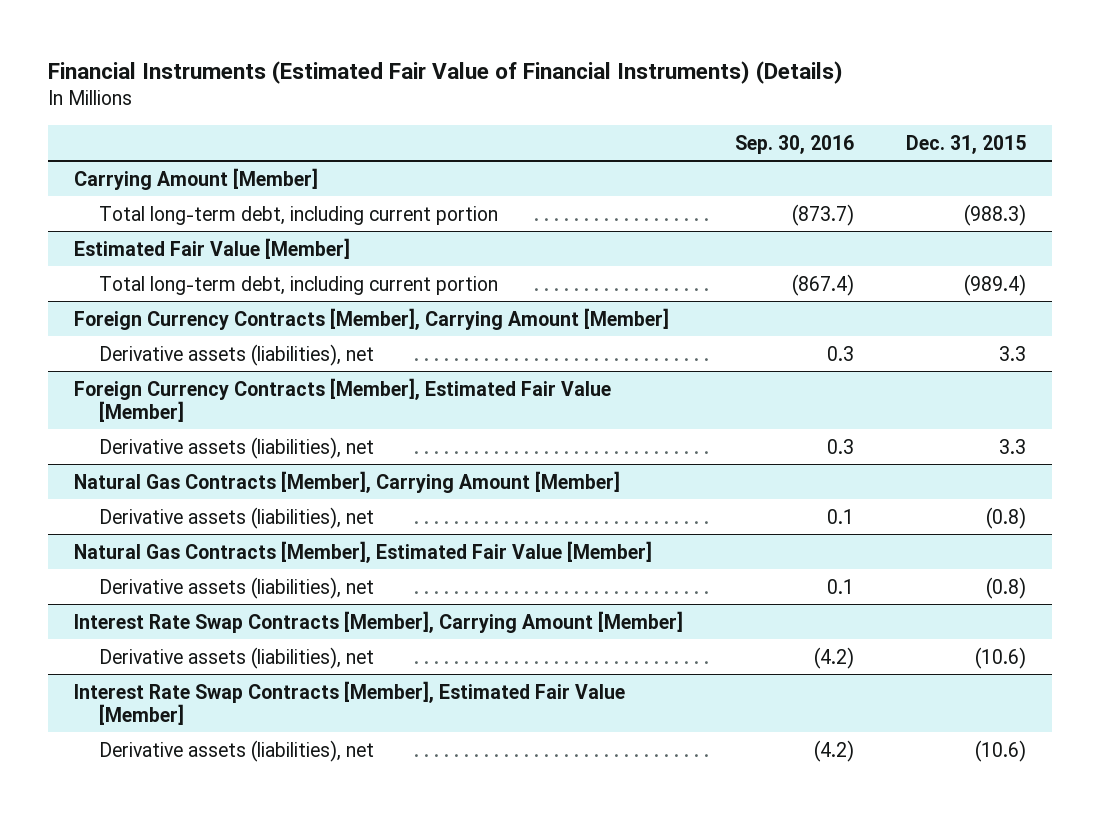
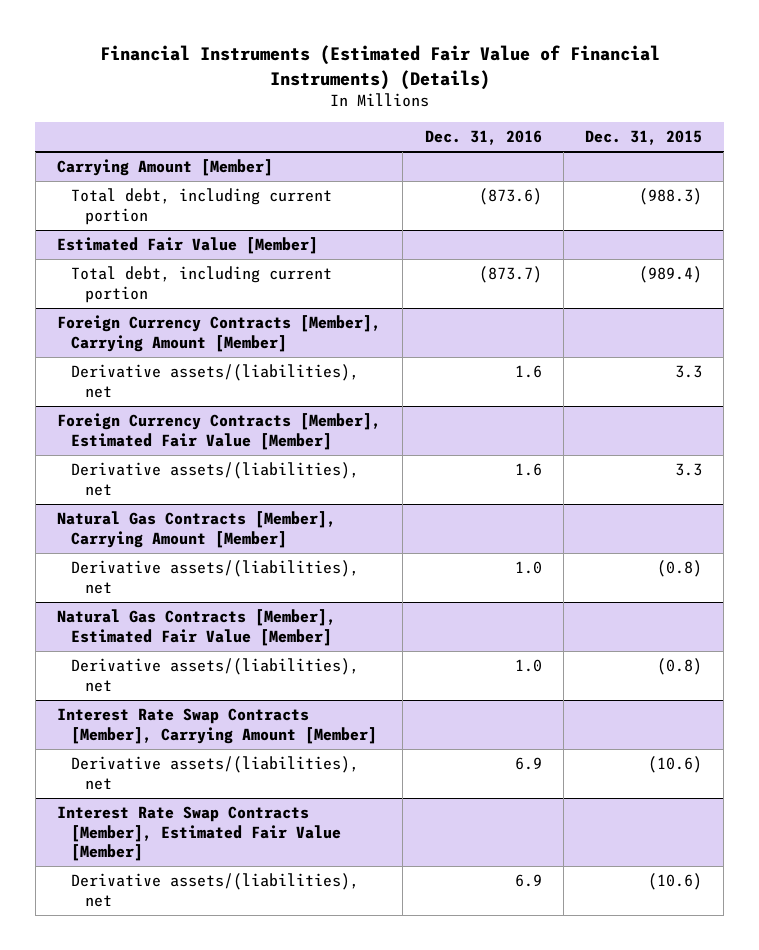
[734,134,854,154] Sep. 30, 2016 -> none
none -> [424,129,542,145] Dec. 31, 2016
[99,205,499,225] Total long-term debt, including current portion -> [70,188,332,225] Total debt, including current portion
[99,275,499,295] Total long-term debt, including current portion -> [70,266,332,303] Total debt, including current portion
[99,343,375,366] Derivative assets (liabilities), net -> [70,364,359,398] Derivative assets/(liabilities), net
[99,436,375,459] Derivative assets (liabilities), net -> [70,462,359,496] Derivative assets/(liabilities), net
[99,506,375,529] Derivative assets (liabilities), net -> [70,560,359,594] Derivative assets/(liabilities), net
[99,576,375,599] Derivative assets (liabilities), net -> [70,658,359,692] Derivative assets/(liabilities), net
[99,646,375,669] Derivative assets (liabilities), net -> [70,756,359,790] Derivative assets/(liabilities), net
[99,739,375,762] Derivative assets (liabilities), net -> [70,873,359,907] Derivative assets/(liabilities), net

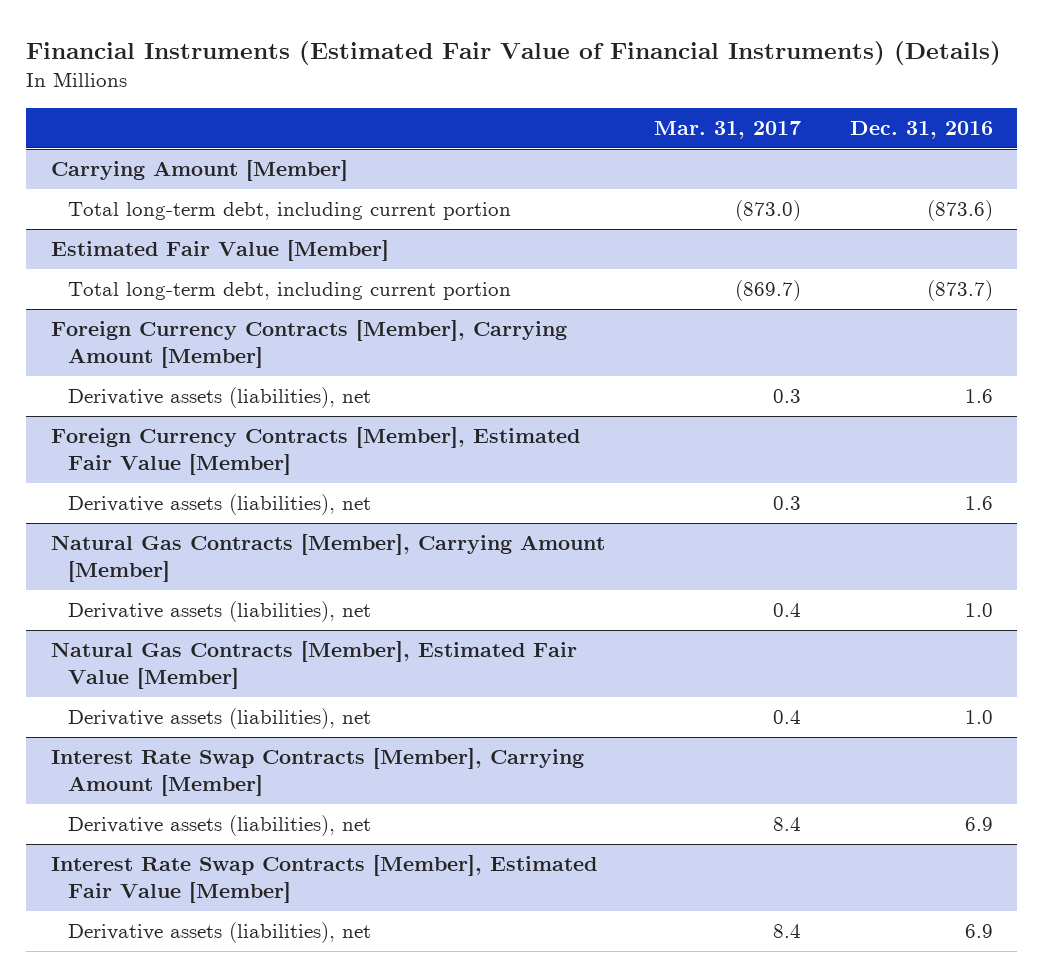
[585,129,703,145] Dec. 31, 2015 -> none
none -> [653,121,801,140] Mar. 31, 2017
[70,188,332,225] Total debt, including current portion -> [67,202,511,221] Total long-term debt, including current portion
[70,266,332,303] Total debt, including current portion -> [67,282,511,301] Total long-term debt, including current portion
[70,364,359,398] Derivative assets/(liabilities), net -> [67,387,371,409] Derivative assets (liabilities), net
[70,462,359,496] Derivative assets/(liabilities), net -> [67,494,371,516] Derivative assets (liabilities), net
[70,560,359,594] Derivative assets/(liabilities), net -> [67,601,371,623] Derivative assets (liabilities), net
[70,658,359,692] Derivative assets/(liabilities), net -> [67,708,371,730] Derivative assets (liabilities), net
[70,756,359,790] Derivative assets/(liabilities), net -> [67,815,371,837] Derivative assets (liabilities), net
[70,873,359,907] Derivative assets/(liabilities), net -> [67,922,371,944] Derivative assets (liabilities), net

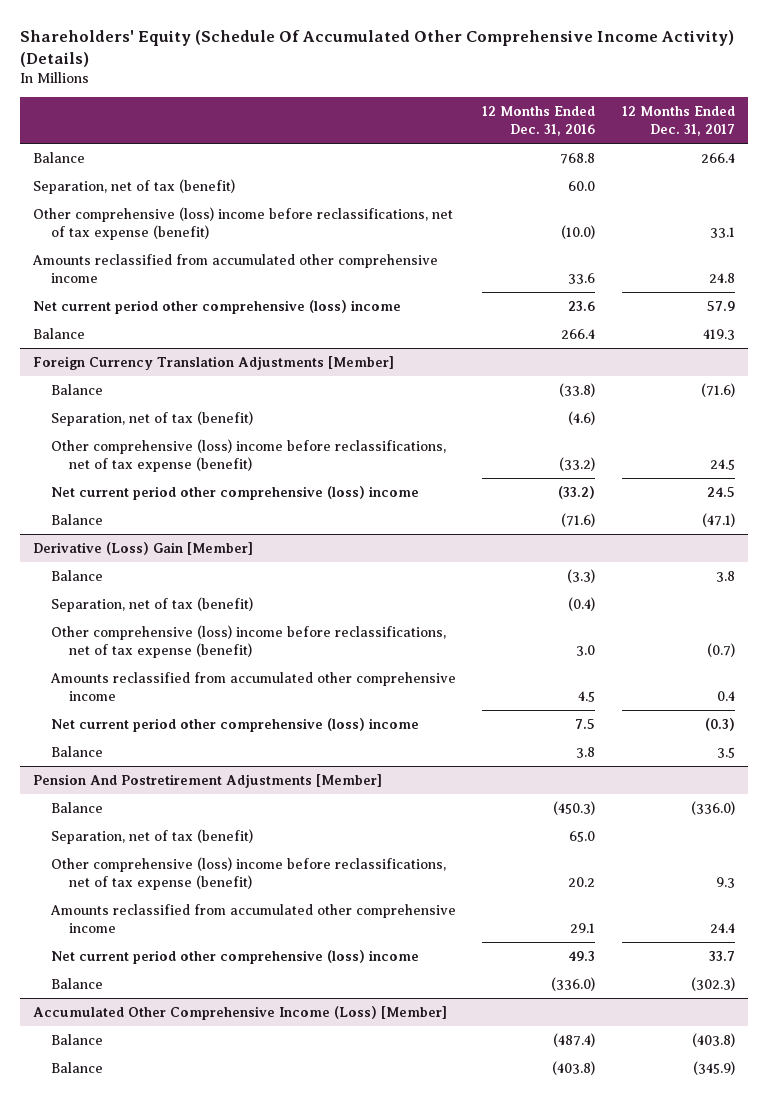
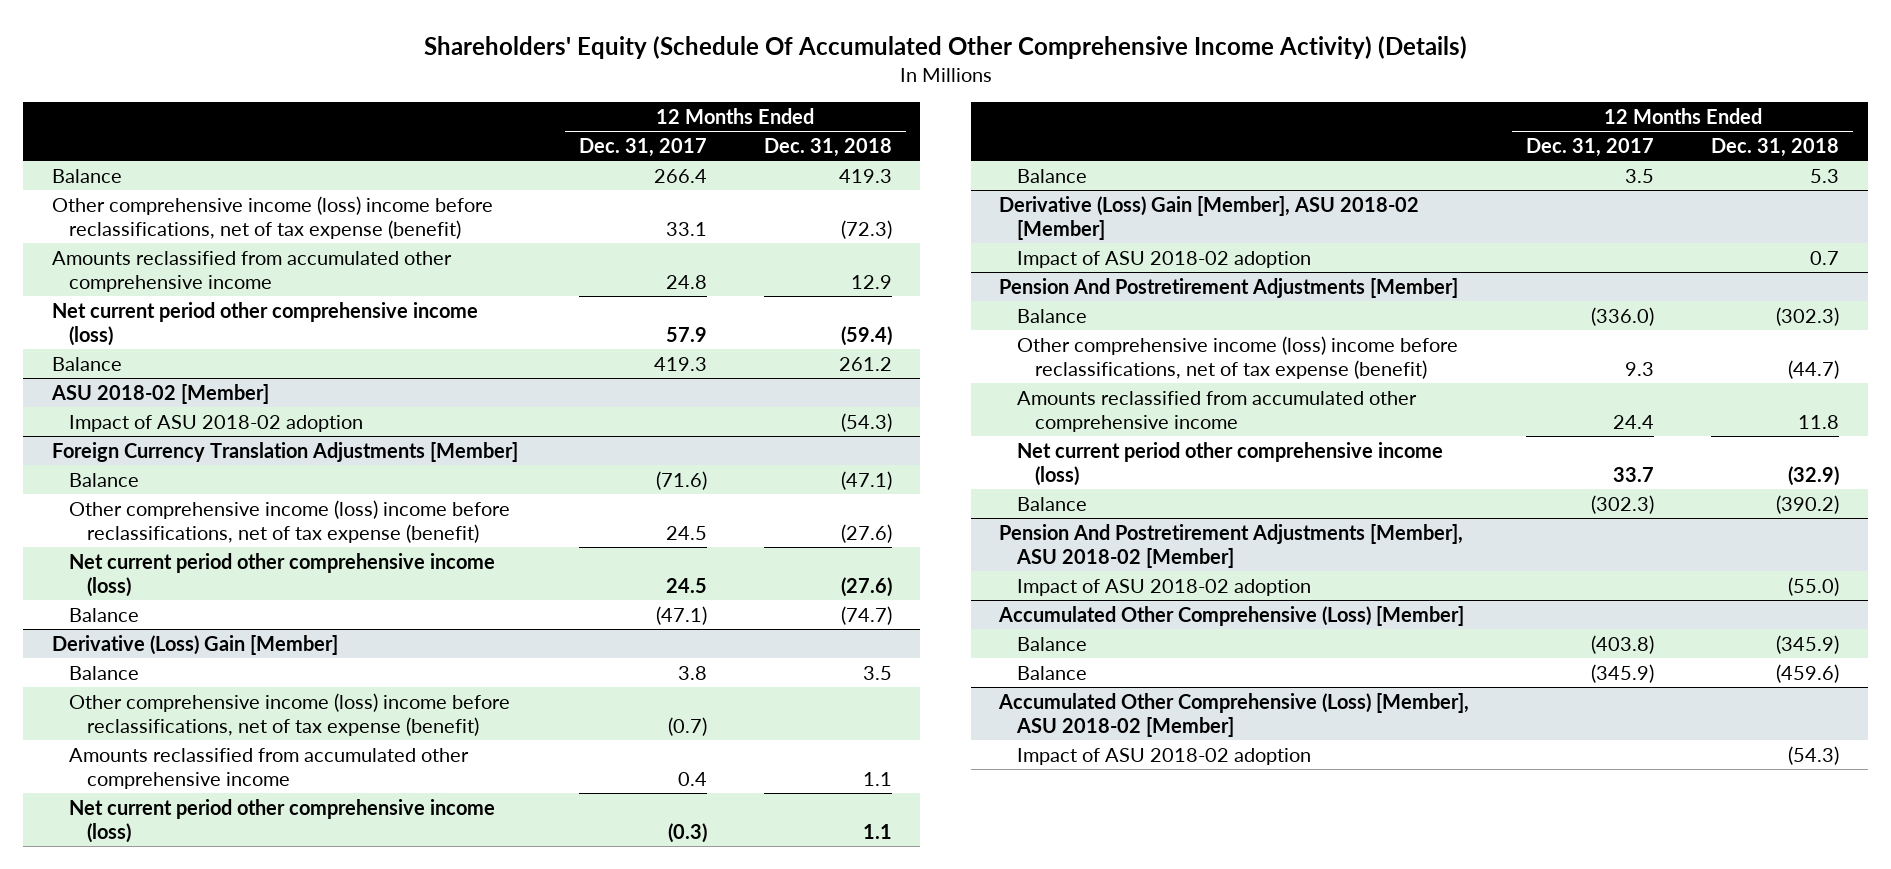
[482,106,596,137] 12 Months Ended Dec. 31, 2016 -> none
none -> [763,138,892,158] Dec. 31, 2018
[32,178,235,194] Separation, net of tax (benefit) -> none
[32,206,453,241] Other comprehensive (loss) income before reclassifications, net of tax expense (benefit) -> [51,195,493,239] Other comprehensive income (loss) income before reclassifications, net of tax expense (benefit)
[32,299,401,314] Net current period other comprehensive (loss) income -> [51,301,478,346] Net current period other comprehensive income (loss)
none -> [50,383,269,404] ASU 2018-02 [Member]
none -> [69,414,364,432] Impact of ASU 2018-02 adoption
[51,410,254,426] Separation, net of tax (benefit) -> none
[51,438,447,473] Other comprehensive (loss) income before reclassifications, net of tax expense (benefit) -> [69,499,511,543] Other comprehensive income (loss) income before reclassifications, net of tax expense (benefit)
[51,485,420,500] Net current period other comprehensive (loss) income -> [69,552,496,597] Net current period other comprehensive income (loss)
[51,596,254,612] Separation, net of tax (benefit) -> none
[51,624,447,659] Other comprehensive (loss) income before reclassifications, net of tax expense (benefit) -> [69,692,511,736] Other comprehensive income (loss) income before reclassifications, net of tax expense (benefit)
[51,717,420,732] Net current period other comprehensive (loss) income -> [69,798,496,843] Net current period other comprehensive income (loss)
none -> [999,195,1420,240] Derivative (Loss) Gain [Member], ASU 2018-02 [Member]
none -> [1016,250,1311,268] Impact of ASU 2018-02 adoption
[51,828,254,844] Separation, net of tax (benefit) -> none
[51,856,447,891] Other comprehensive (loss) income before reclassifications, net of tax expense (benefit) -> [1016,335,1458,379] Other comprehensive income (loss) income before reclassifications, net of tax expense (benefit)
[51,949,420,964] Net current period other comprehensive (loss) income -> [1016,441,1443,486] Net current period other comprehensive income (loss)
none -> [999,523,1464,568] Pension And Postretirement Adjustments [Member], ASU 2018-02 [Member]
none -> [1016,578,1311,596] Impact of ASU 2018-02 adoption
[32,1005,447,1020] Accumulated Other Comprehensive Income (Loss) [Member] -> [998,605,1465,626] Accumulated Other Comprehensive (Loss) [Member]
none -> [998,692,1470,737] Accumulated Other Comprehensive (Loss) [Member], ASU 2018-02 [Member]
none -> [1016,747,1311,765] Impact of ASU 2018-02 adoption

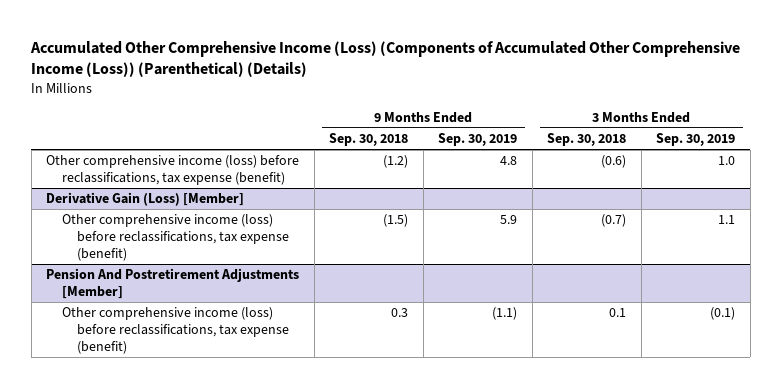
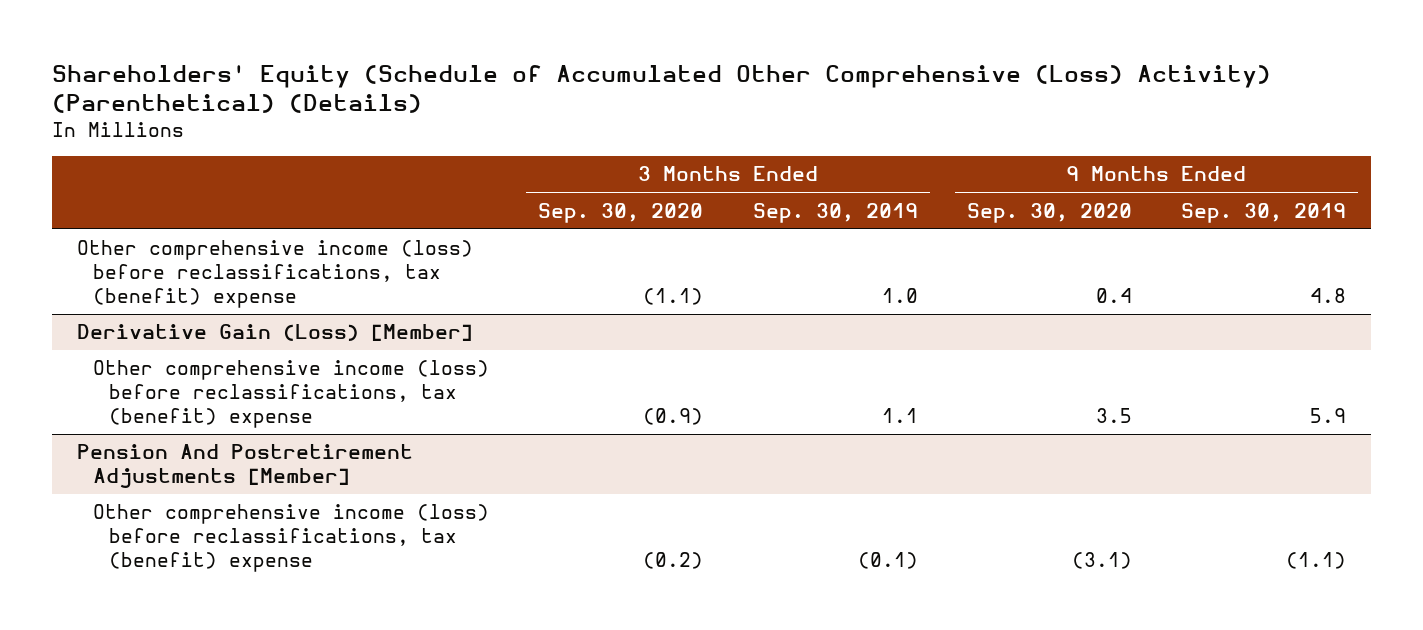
[30,40,741,78] Accumulated Other Comprehensive Income (Loss) (Components of Accumulated Other Comprehensive Income (Loss)) (Parenthetical) (Details) -> [52,64,1272,114] Shareholders' Equity (Schedule of Accumulated Other Comprehensive (Loss) Activity) (Parenthetical) (Details)
[329,133,409,147] Sep. 30, 2018 -> none
[547,133,627,147] Sep. 30, 2018 -> none
none -> [538,202,704,223] Sep. 30, 2020
none -> [966,202,1132,223] Sep. 30, 2020
[46,155,300,186] Other comprehensive income (loss) before reclassifications, tax expense (benefit) -> [76,240,473,308] Other comprehensive income (loss) before reclassifications, tax (benefit) expense
[61,214,290,262] Other comprehensive income (loss) before reclassifications, tax expense (benefit) -> [93,360,490,428] Other comprehensive income (loss) before reclassifications, tax (benefit) expense
[61,307,290,355] Other comprehensive income (loss) before reclassifications, tax expense (benefit) -> [93,504,490,572] Other comprehensive income (loss) before reclassifications, tax (benefit) expense

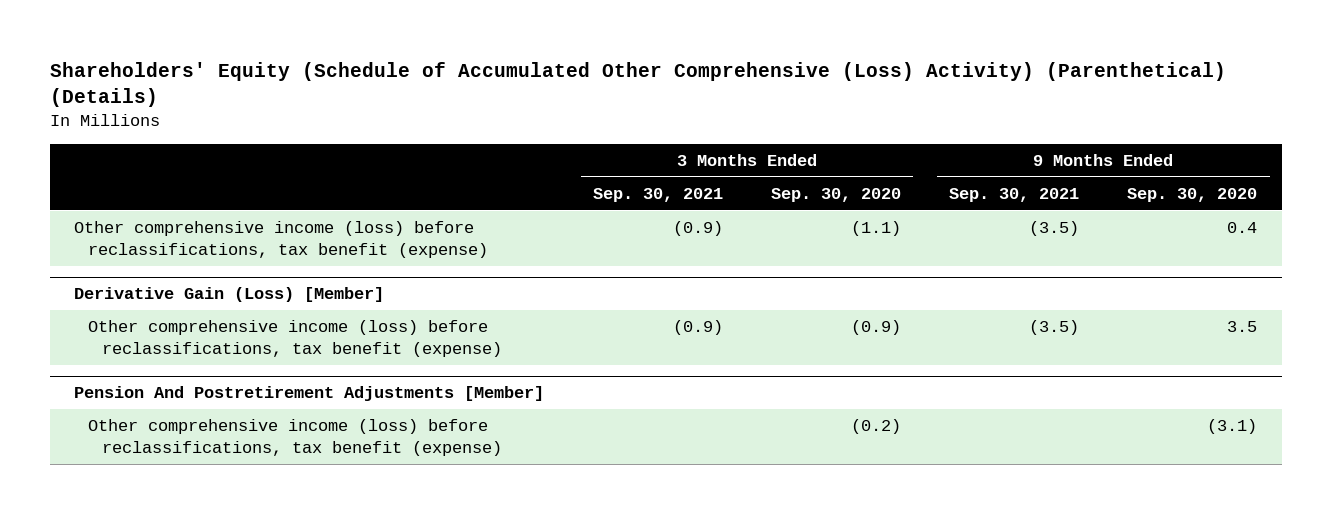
[752,202,918,223] Sep. 30, 2019 -> none
[1181,202,1347,223] Sep. 30, 2019 -> none
none -> [592,187,723,202] Sep. 30, 2021
none -> [949,187,1080,202] Sep. 30, 2021
[76,240,473,308] Other comprehensive income (loss) before reclassifications, tax (benefit) expense -> [74,221,489,259] Other comprehensive income (loss) before reclassifications, tax benefit (expense)
[93,360,490,428] Other comprehensive income (loss) before reclassifications, tax (benefit) expense -> [88,320,503,358] Other comprehensive income (loss) before reclassifications, tax benefit (expense)
[93,504,490,572] Other comprehensive income (loss) before reclassifications, tax (benefit) expense -> [88,419,503,457] Other comprehensive income (loss) before reclassifications, tax benefit (expense)

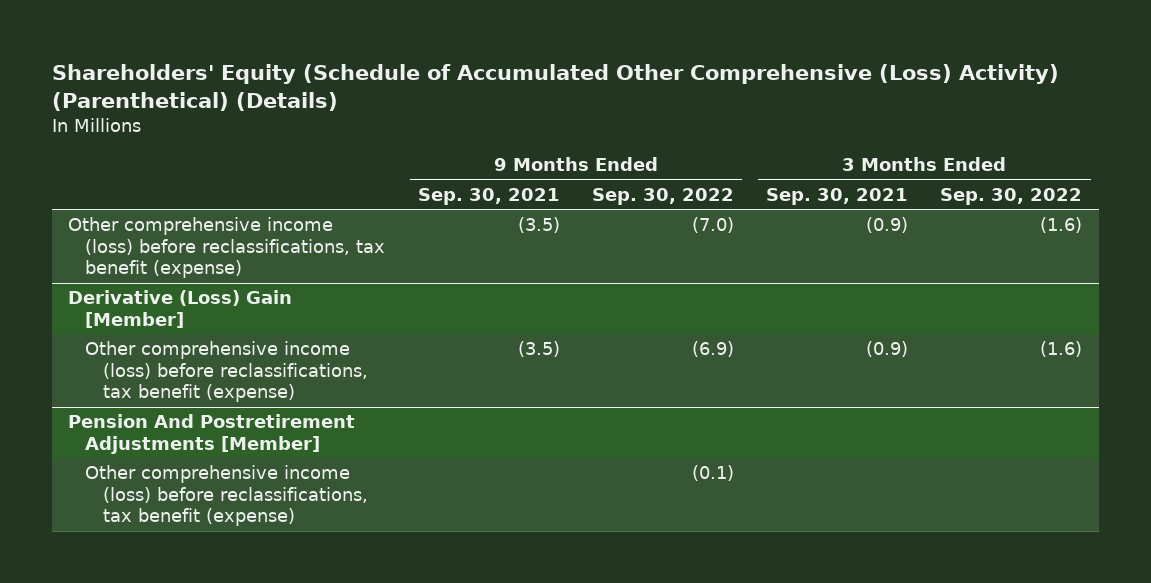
[770,187,901,202] Sep. 30, 2020 -> none
[1127,187,1258,202] Sep. 30, 2020 -> none
none -> [591,188,734,206] Sep. 30, 2022
none -> [940,188,1083,206] Sep. 30, 2022
[74,287,385,303] Derivative Gain (Loss) [Member] -> [68,290,293,328] Derivative (Loss) Gain [Member]

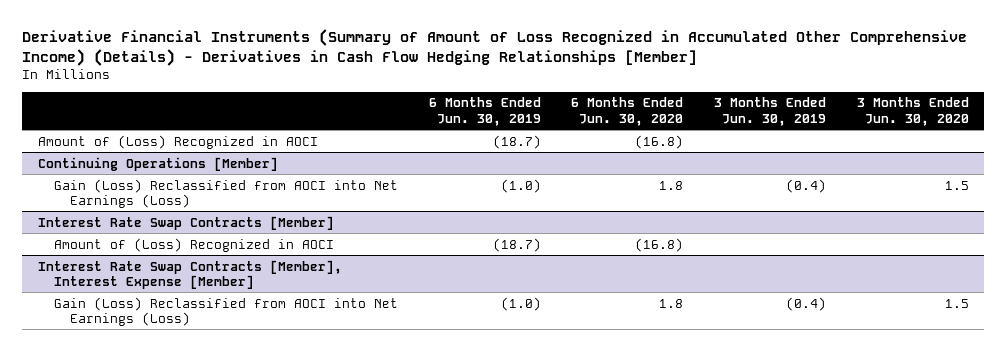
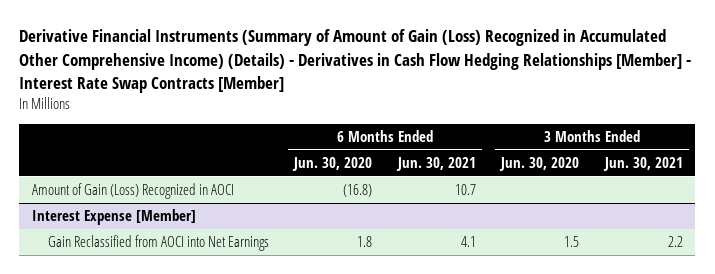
[22,29,968,66] Derivative Financial Instruments (Summary of Amount of Loss Recognized in Accumulated Other Comprehensive Income) (Details) - Derivatives in Cash Flow Hedging Relationships [Member] -> [19,29,692,93] Derivative Financial Instruments (Summary of Amount of Gain (Loss) Recognized in Accumulated Other Comprehensive Income) (Details) - Derivatives in Cash Flow Hedging Relationships [Member] - Interest Rate Swap Contracts [Member]
[428,97,541,126] 6 Months Ended Jun. 30, 2019 -> none
[713,97,826,126] 3 Months Ended Jun. 30, 2019 -> none
none -> [395,157,476,172] Jun. 30, 2021
none -> [602,157,683,172] Jun. 30, 2021
[37,215,334,230] Interest Rate Swap Contracts [Member] -> none
[53,237,334,252] Amount of (Loss) Recognized in AOCI -> none
[37,259,342,289] Interest Rate Swap Contracts [Member], Interest Expense [Member] -> none
[53,296,398,326] Gain (Loss) Reclassified from AOCI into Net Earnings (Loss) -> none
[37,134,318,149] Amount of (Loss) Recognized in AOCI -> [31,183,234,200] Amount of Gain (Loss) Recognized in AOCI
[37,156,278,171] Continuing Operations [Member] -> [31,209,196,226] Interest Expense [Member]
[53,178,398,208] Gain (Loss) Reclassified from AOCI into Net Earnings (Loss) -> [47,235,269,252] Gain Reclassified from AOCI into Net Earnings

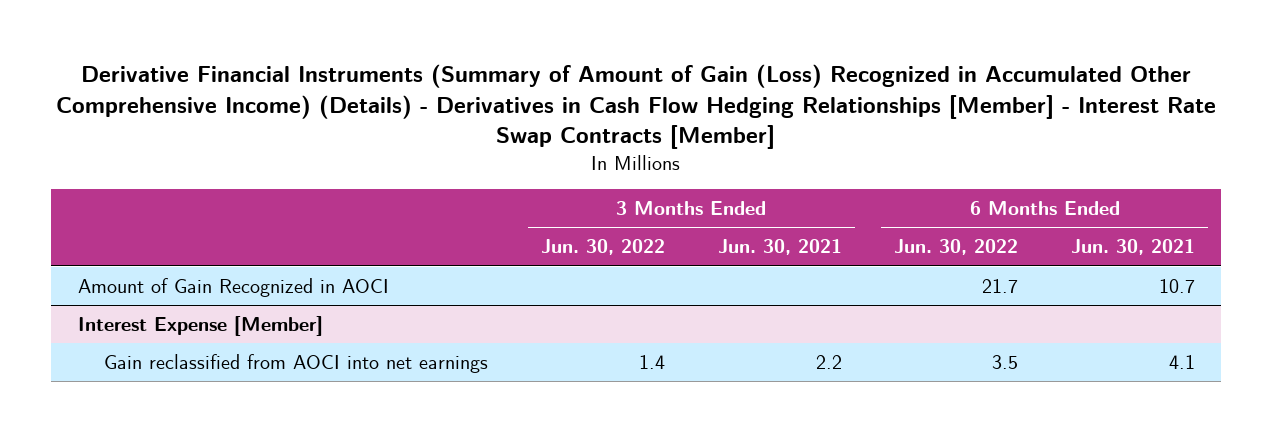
[292,157,373,172] Jun. 30, 2020 -> none
[499,157,580,172] Jun. 30, 2020 -> none
none -> [541,239,666,256] Jun. 30, 2022
none -> [894,239,1019,256] Jun. 30, 2022
[31,183,234,200] Amount of Gain (Loss) Recognized in AOCI -> [77,277,389,297] Amount of Gain Recognized in AOCI
[47,235,269,252] Gain Reclassified from AOCI into Net Earnings -> [104,353,489,373] Gain reclassified from AOCI into net earnings

